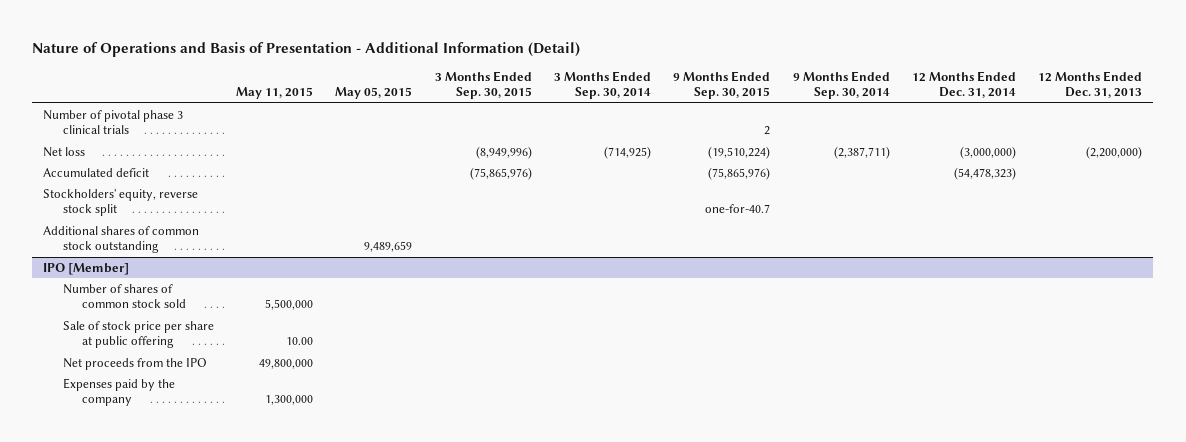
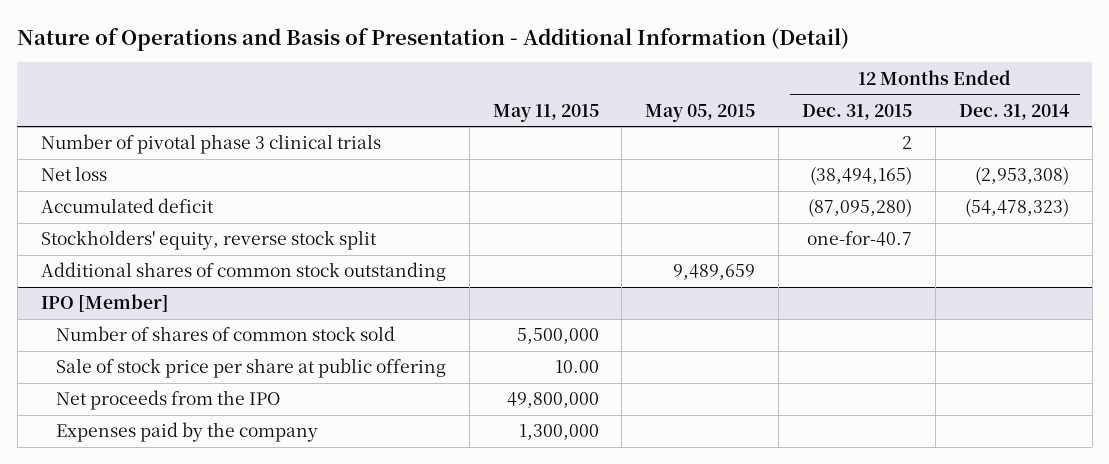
[434,70,532,100] 3 Months Ended Sep. 30, 2015 -> none
[553,70,651,100] 3 Months Ended Sep. 30, 2014 -> none
[673,70,771,100] 9 Months Ended Sep. 30, 2015 -> none
[792,70,890,100] 9 Months Ended Sep. 30, 2014 -> none
[1038,70,1143,99] 12 Months Ended Dec. 31, 2013 -> none
none -> [801,103,912,120] Dec. 31, 2015
[959,145,1016,159] (3,000,000) -> [974,166,1069,186] (2,953,308)

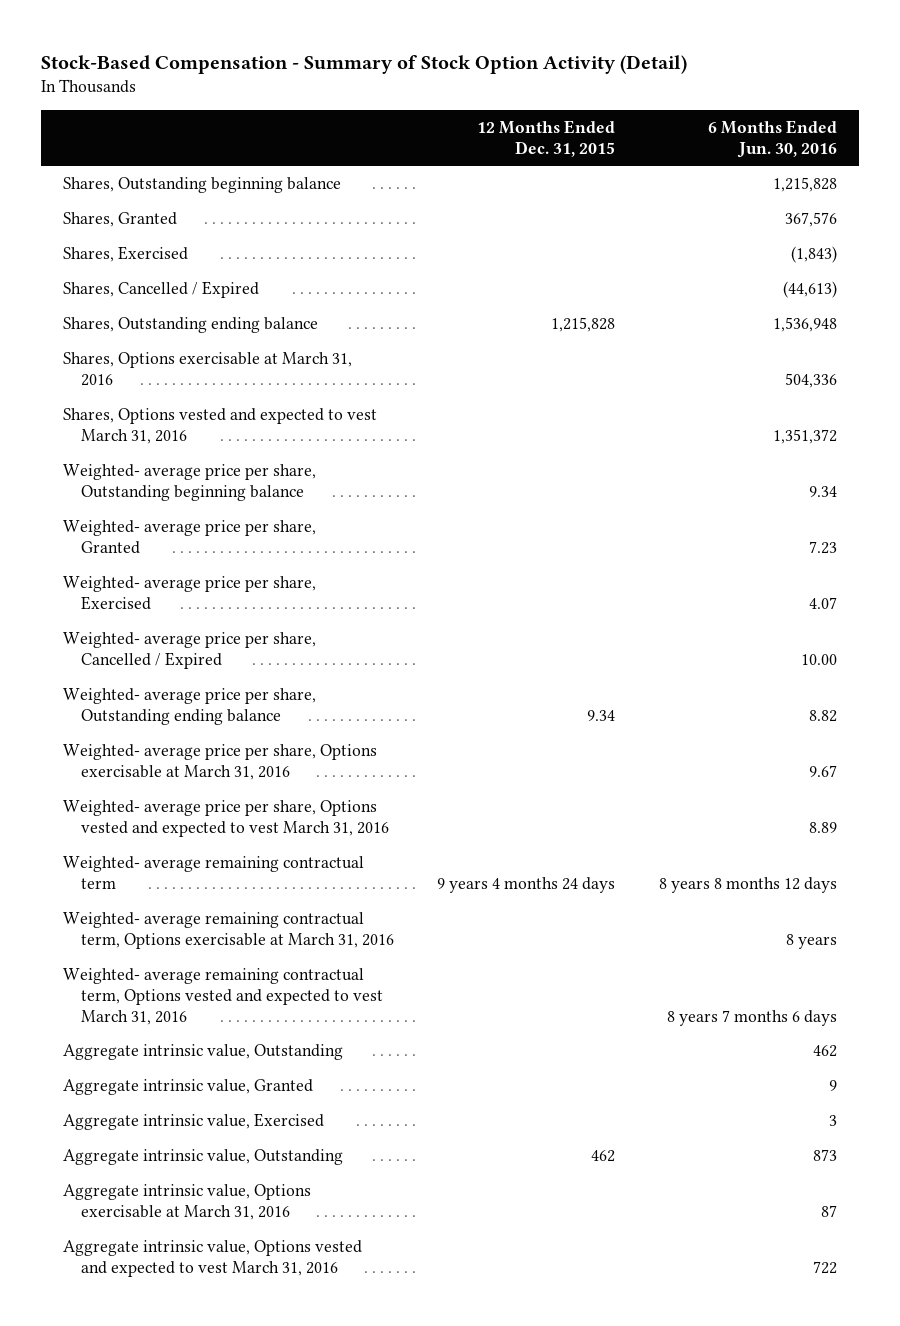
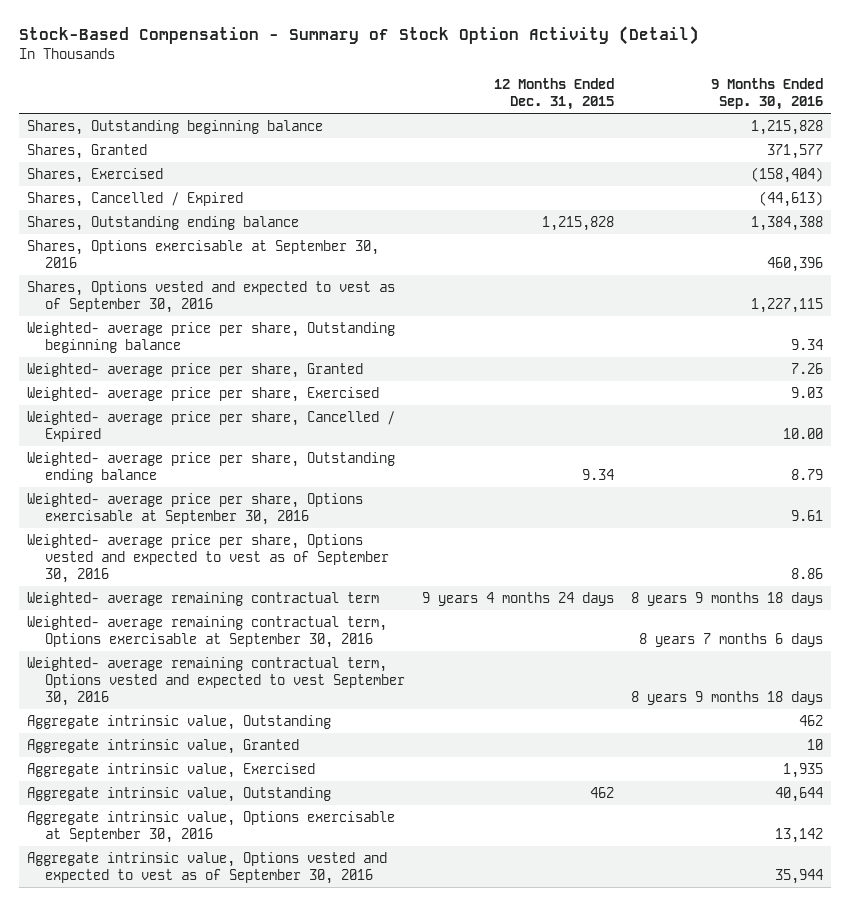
[708,119,838,158] 6 Months Ended Jun. 30, 2016 -> none
none -> [711,77,824,111] 9 Months Ended Sep. 30, 2016
[63,352,353,386] Shares, Options exercisable at March 31, 2016 -> [27,239,380,268] Shares, Options exercisable at September 30, 2016
[63,408,378,444] Shares, Options vested and expected to vest March 31, 2016 -> [27,280,396,313] Shares, Options vested and expected to vest as of September 30, 2016
[63,744,378,780] Weighted- average price per share, Options exercisable at March 31, 2016 -> [27,492,364,525] Weighted- average price per share, Options exercisable at September 30, 2016
[63,800,389,837] Weighted- average price per share, Options vested and expected to vest March 31, 2016 -> [27,533,390,583] Weighted- average price per share, Options vested and expected to vest as of September 30, 2016
[63,912,394,949] Weighted- average remaining contractual term, Options exercisable at March 31, 2016 -> [27,615,388,648] Weighted- average remaining contractual term, Options exercisable at September 30, 2016
[63,968,383,1025] Weighted- average remaining contractual term, Options vested and expected to vest March 31, 2016 -> [27,656,406,706] Weighted- average remaining contractual term, Options vested and expected to vest September 30, 2016
[63,1184,312,1220] Aggregate intrinsic value, Options exercisable at March 31, 2016 -> [27,810,396,843] Aggregate intrinsic value, Options exercisable at September 30, 2016
[63,1240,363,1277] Aggregate intrinsic value, Options vested and expected to vest March 31, 2016 -> [27,851,388,884] Aggregate intrinsic value, Options vested and expected to vest as of September 30, 2016

